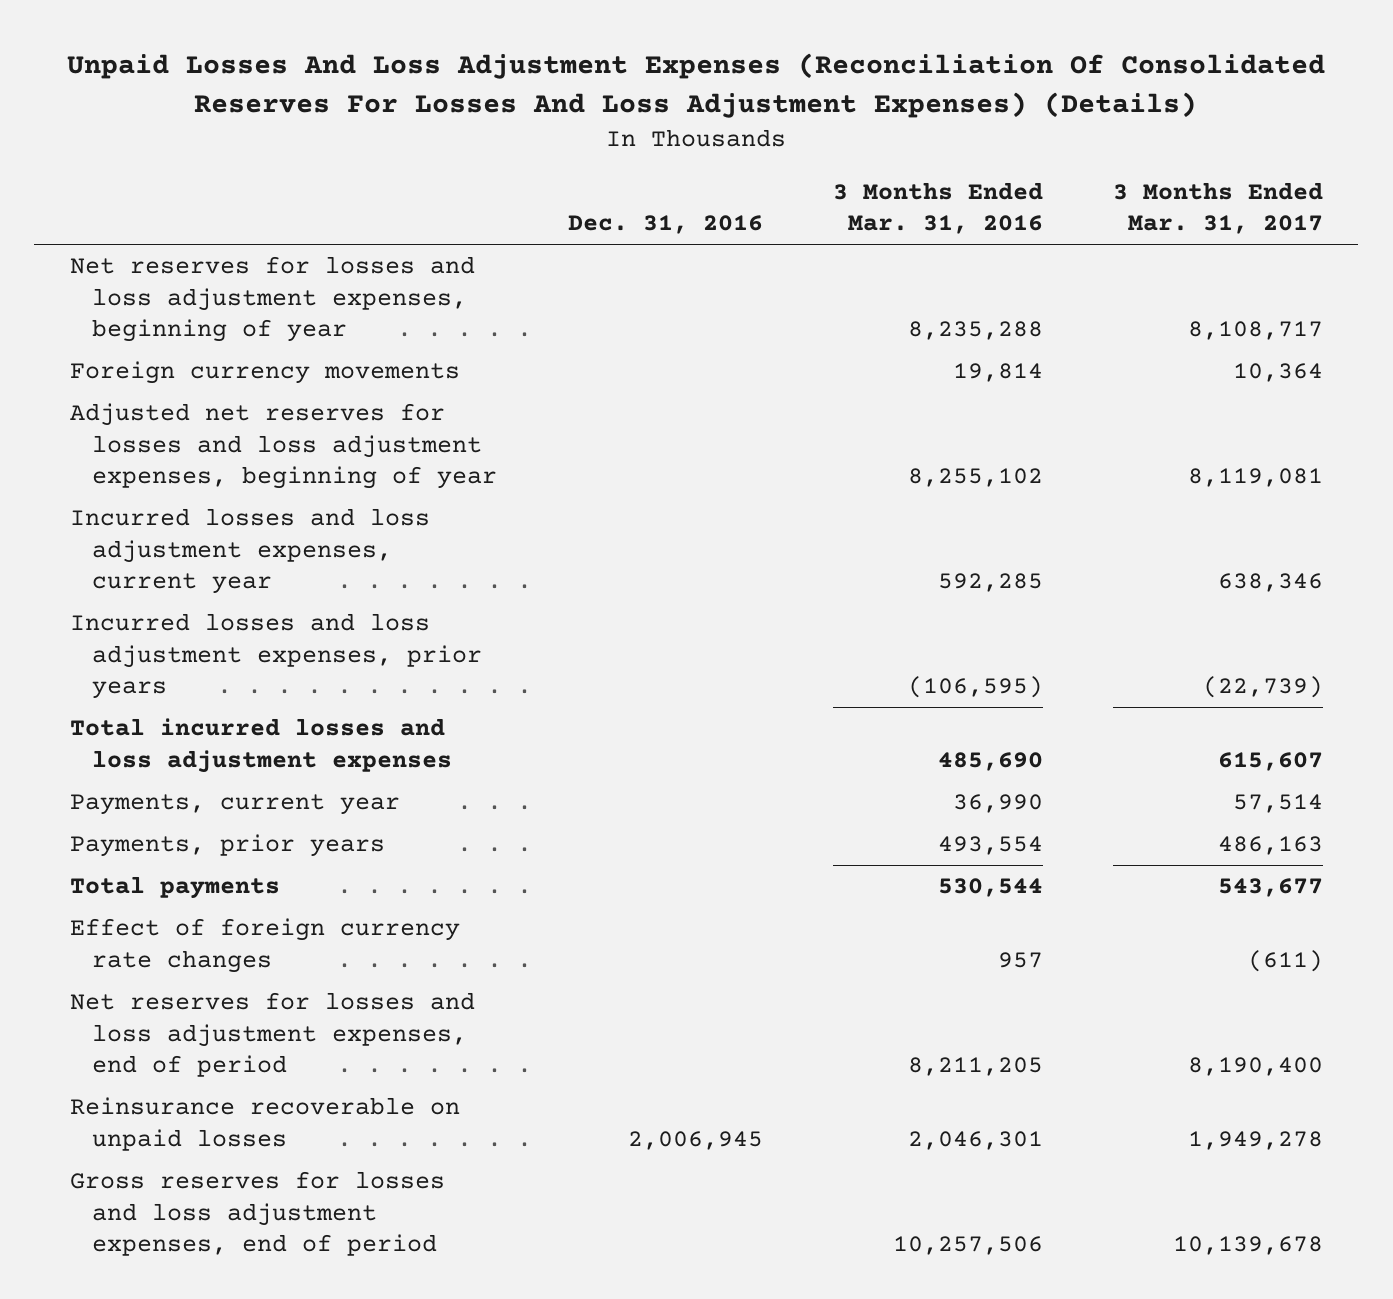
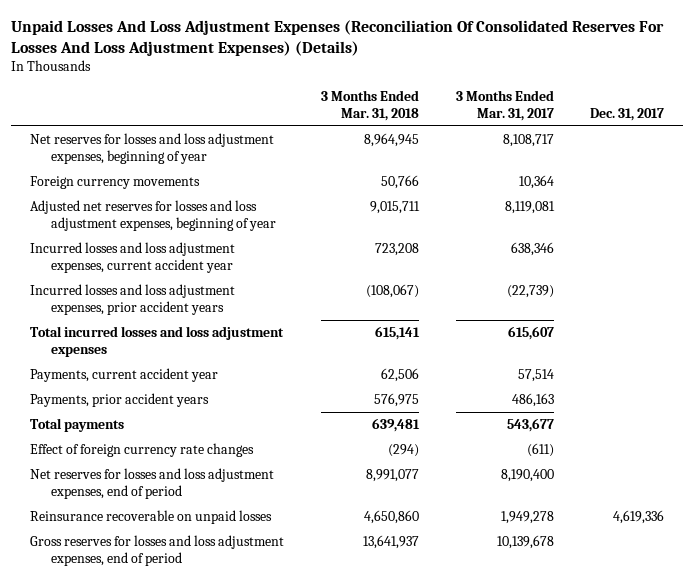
[567,215,763,235] Dec. 31, 2016 -> none
[832,182,1043,235] 3 Months Ended Mar. 31, 2016 -> none
none -> [320,90,419,121] 3 Months Ended Mar. 31, 2018
none -> [590,107,665,121] Dec. 31, 2017
[69,508,430,594] Incurred losses and loss adjustment expenses, current year -> [29,242,235,273] Incurred losses and loss adjustment expenses, current accident year
[69,613,483,699] Incurred losses and loss adjustment expenses, prior years -> [29,284,235,315] Incurred losses and loss adjustment expenses, prior accident years
[69,794,400,816] Payments, current year -> [29,368,218,383] Payments, current accident year
[69,834,385,858] Payments, prior years -> [29,393,209,408] Payments, prior accident years

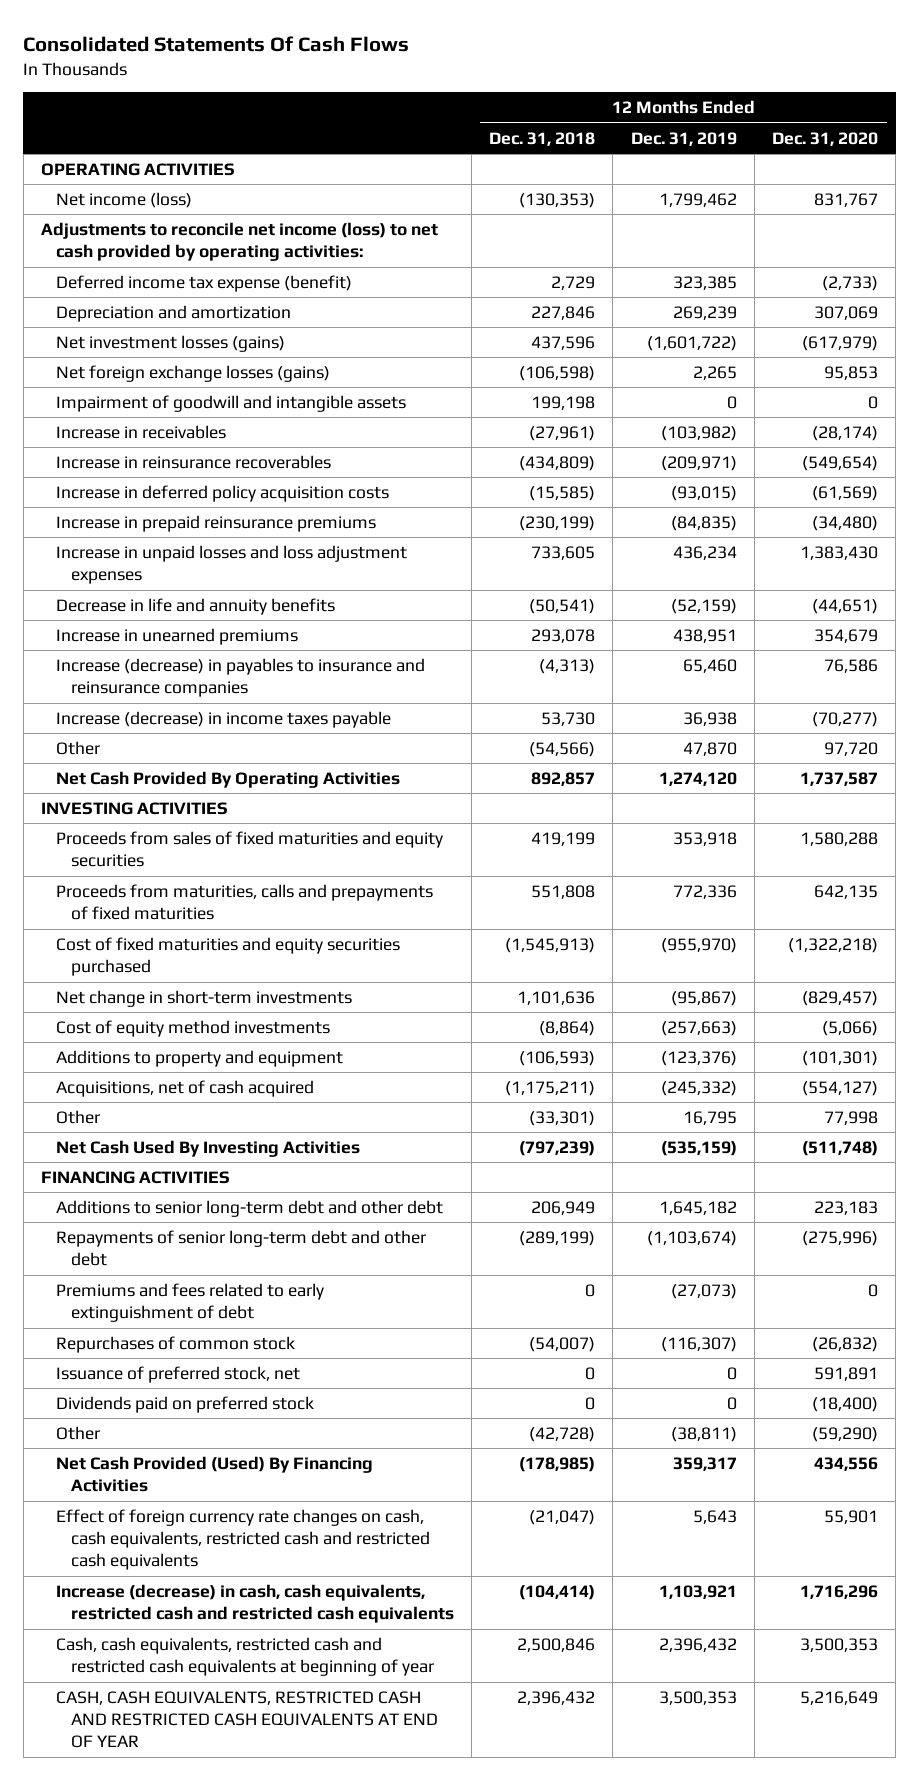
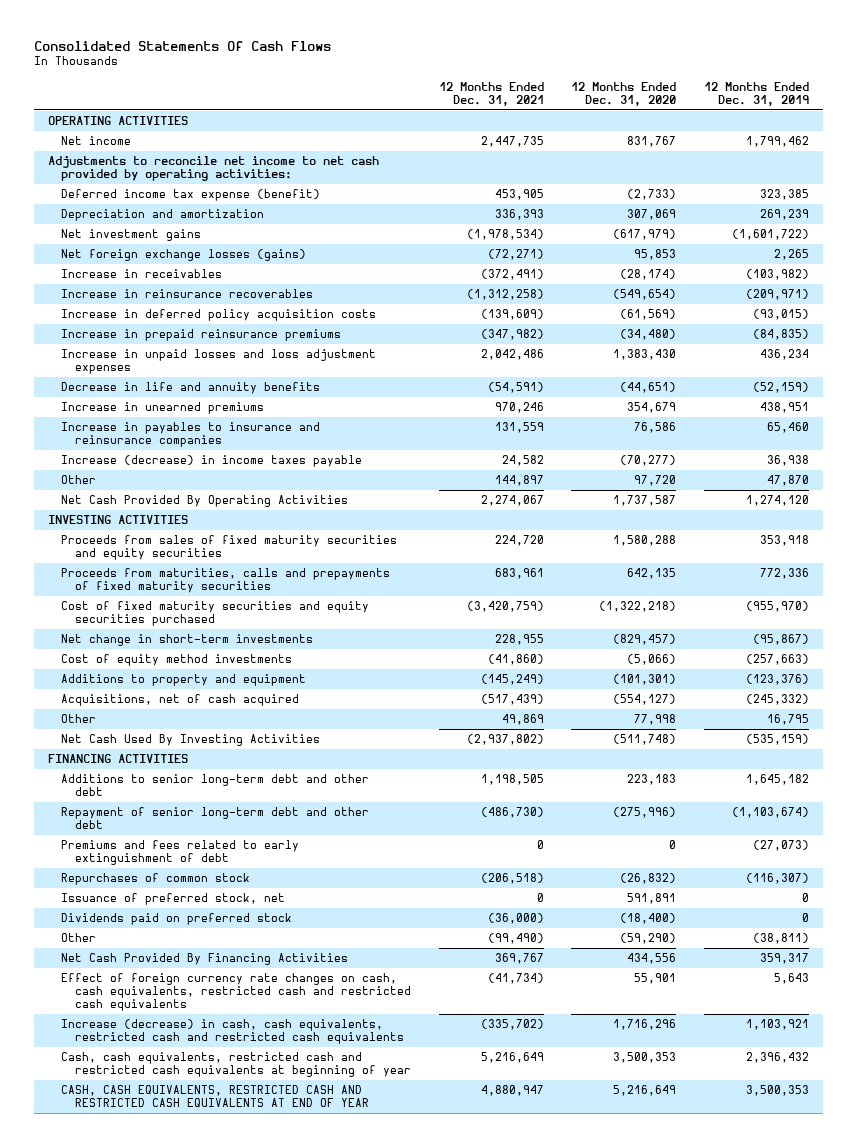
[489,131,596,146] Dec. 31, 2018 -> none
none -> [438,81,544,106] 12 Months Ended Dec. 31, 2021
[55,191,192,208] Net income (loss) -> [61,136,132,146] Net income
[41,221,439,262] Adjustments to reconcile net income (loss) to net cash provided by operating activities: -> [47,156,379,182] Adjustments to reconcile net income to net cash provided by operating activities:
[55,334,285,352] Net investment losses (gains) -> [61,229,202,242] Net investment gains
[55,394,406,412] Impairment of goodwill and intangible assets -> none
[55,657,425,698] Increase (decrease) in payables to insurance and reinsurance companies -> [61,422,321,448] Increase in payables to insurance and reinsurance companies
[55,830,443,868] Proceeds from sales of fixed maturities and equity securities -> [61,535,398,561] Proceeds from sales of fixed maturity securities and equity securities
[55,883,433,921] Proceeds from maturities, calls and prepayments of fixed maturities -> [61,568,391,594] Proceeds from maturities, calls and prepayments of fixed maturity securities
[55,936,400,977] Cost of fixed maturities and equity securities purchased -> [61,601,370,627] Cost of fixed maturity securities and equity securities purchased
[55,1229,426,1267] Repayments of senior long-term debt and other debt -> [61,807,370,830] Repayment of senior long-term debt and other debt
[55,1455,373,1493] Net Cash Provided (Used) By Financing Activities -> [61,953,349,966] Net Cash Provided By Financing Activities

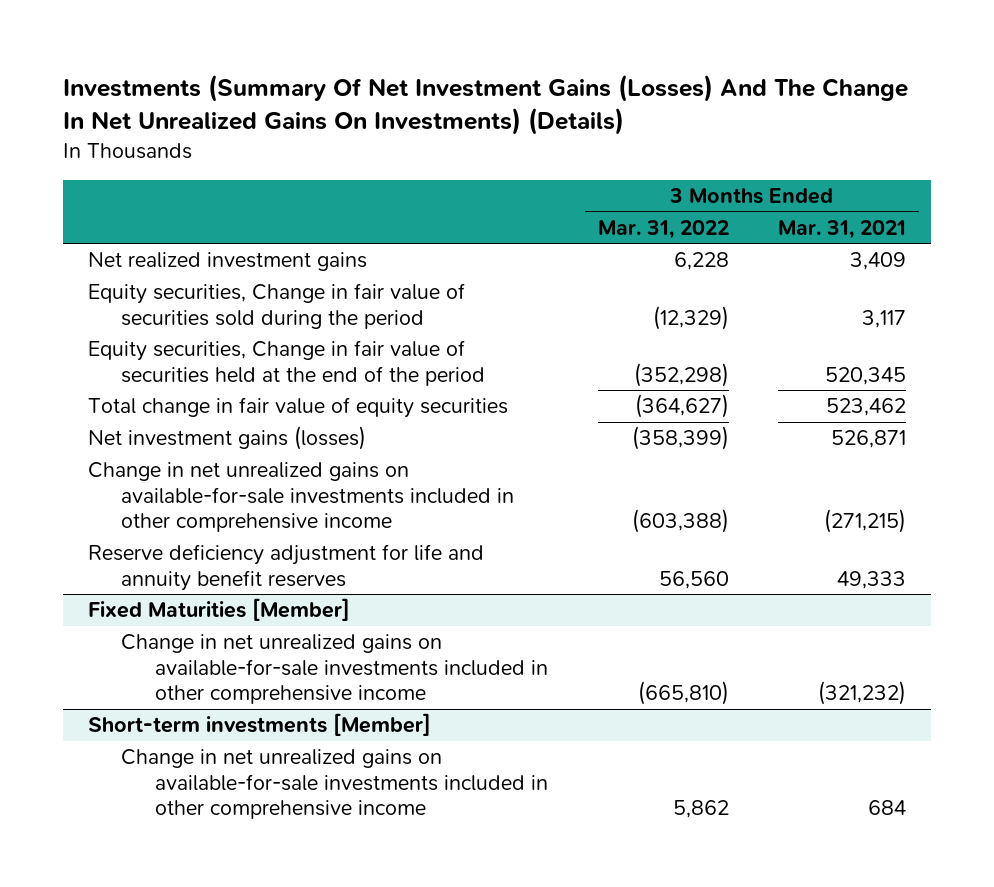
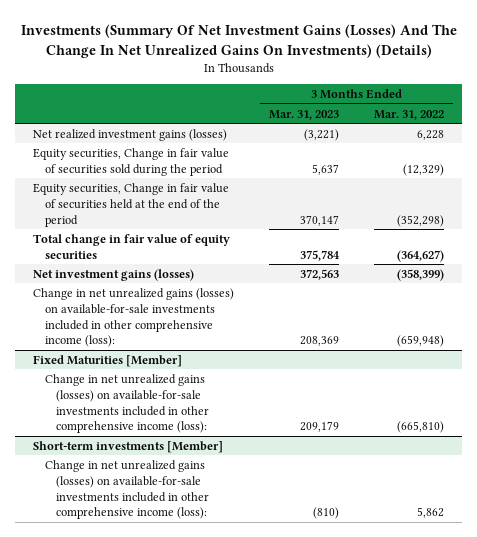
[778,219,907,239] Mar. 31, 2021 -> none
none -> [269,109,340,120] Mar. 31, 2023
[87,252,367,272] Net realized investment gains -> [32,128,227,141] Net realized investment gains (losses)
[87,544,484,591] Reserve deficiency adjustment for life and annuity benefit reserves -> none
[87,462,515,533] Change in net unrealized gains on available-for-sale investments included in other comprehensive income -> [32,287,234,348] Change in net unrealized gains (losses) on available-for-sale investments included in other comprehensive income (loss):
[631,509,729,534] (603,388) -> [397,335,445,348] (659,948)
[121,634,549,705] Change in net unrealized gains on available-for-sale investments included in other comprehensive income -> [44,373,210,434] Change in net unrealized gains (losses) on available-for-sale investments included in other comprehensive income (loss):
[121,749,549,820] Change in net unrealized gains on available-for-sale investments included in other comprehensive income -> [44,459,210,520] Change in net unrealized gains (losses) on available-for-sale investments included in other comprehensive income (loss):

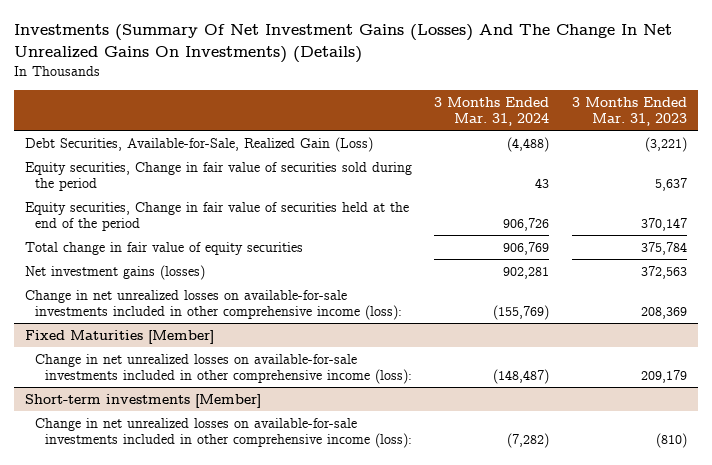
[374,109,445,120] Mar. 31, 2022 -> none
none -> [434,96,550,126] 3 Months Ended Mar. 31, 2024
[32,128,227,141] Net realized investment gains (losses) -> [24,137,373,153] Debt Securities, Available-for-Sale, Realized Gain (Loss)
[32,287,234,348] Change in net unrealized gains (losses) on available-for-sale investments included in other comprehensive income (loss): -> [24,290,402,321] Change in net unrealized losses on available-for-sale investments included in other comprehensive income (loss):
[44,373,210,434] Change in net unrealized gains (losses) on available-for-sale investments included in other comprehensive income (loss): -> [34,354,412,385] Change in net unrealized losses on available-for-sale investments included in other comprehensive income (loss):
[44,459,210,520] Change in net unrealized gains (losses) on available-for-sale investments included in other comprehensive income (loss): -> [34,418,412,449] Change in net unrealized losses on available-for-sale investments included in other comprehensive income (loss):

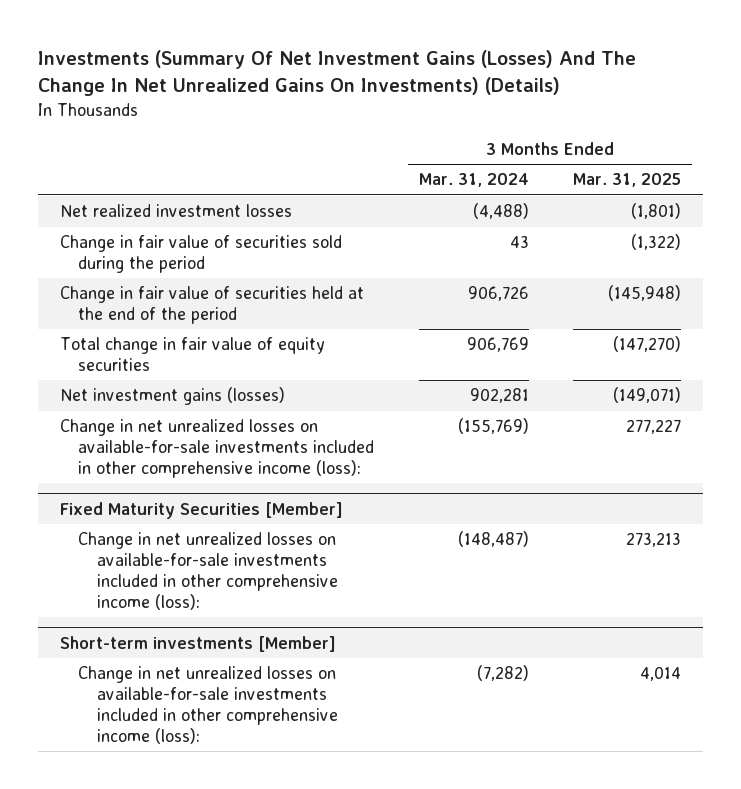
[571,96,687,126] 3 Months Ended Mar. 31, 2023 -> none
none -> [573,173,682,188] Mar. 31, 2025
[24,137,373,153] Debt Securities, Available-for-Sale, Realized Gain (Loss) -> [59,204,292,218] Net realized investment losses
[24,162,412,192] Equity securities, Change in fair value of securities sold during the period -> [59,235,342,274] Change in fair value of securities sold during the period
[24,202,409,232] Equity securities, Change in fair value of securities held at the end of the period -> [59,286,364,325] Change in fair value of securities held at the end of the period
[24,330,214,345] Fixed Maturities [Member] -> [59,501,343,519] Fixed Maturity Securities [Member]

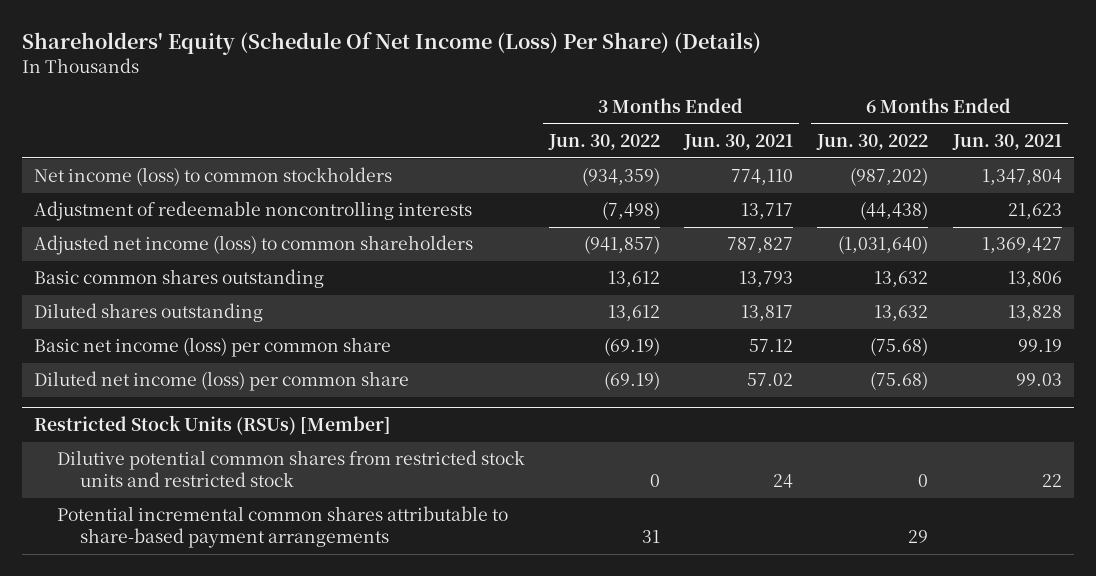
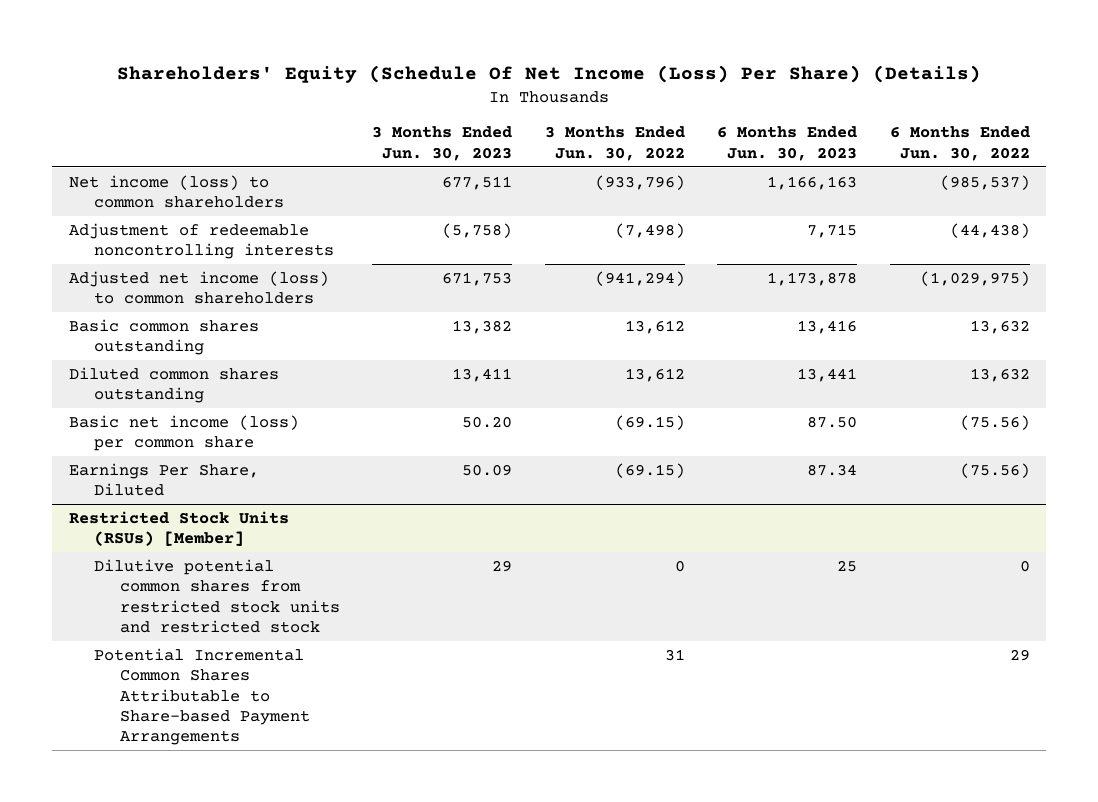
[683,134,794,151] Jun. 30, 2021 -> none
[951,134,1062,151] Jun. 30, 2021 -> none
none -> [372,126,513,161] 3 Months Ended Jun. 30, 2023
none -> [717,126,858,161] 6 Months Ended Jun. 30, 2023
[34,167,393,187] Net income (loss) to common stockholders -> [68,174,285,209] Net income (loss) to common shareholders
[582,167,661,187] (934,359) -> [594,174,685,190] (933,796)
[850,167,929,187] (987,202) -> [939,174,1030,190] (985,537)
[584,235,661,255] (941,857) -> [594,270,685,286] (941,294)
[838,235,929,255] (1,031,640) -> [919,270,1030,286] (1,029,975)
[34,303,264,323] Diluted shares outstanding -> [68,366,279,404] Diluted common shares outstanding
[604,337,661,357] (69.19) -> [614,414,685,430] (69.15)
[870,337,929,357] (75.68) -> [959,414,1030,430] (75.56)
[34,371,410,392] Diluted net income (loss) per common share -> [68,462,259,497] Earnings Per Share, Diluted
[604,371,661,391] (69.19) -> [614,462,685,478] (69.15)
[870,371,929,391] (75.68) -> [959,462,1030,478] (75.56)
[57,506,509,549] Potential incremental common shares attributable to share-based payment arrangements -> [94,647,310,746] Potential Incremental Common Shares Attributable to Share-based Payment Arrangements

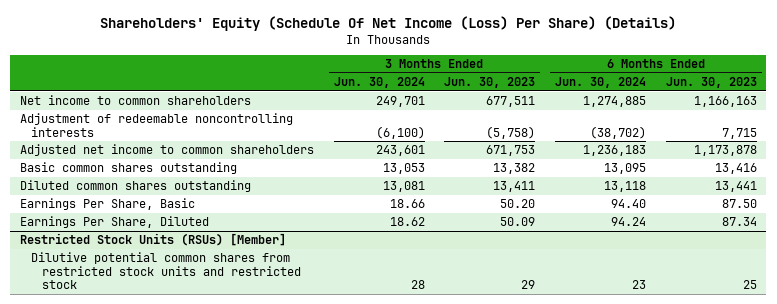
[544,126,685,161] 3 Months Ended Jun. 30, 2022 -> none
[889,126,1030,161] 6 Months Ended Jun. 30, 2022 -> none
none -> [333,77,425,89] Jun. 30, 2024
none -> [554,77,646,89] Jun. 30, 2024
[68,174,285,209] Net income (loss) to common shareholders -> [19,95,251,106] Net income to common shareholders
[68,270,329,305] Adjusted net income (loss) to common shareholders -> [19,144,314,157] Adjusted net income to common shareholders
[68,414,299,452] Basic net income (loss) per common share -> [19,198,195,211] Earnings Per Share, Basic
[94,647,310,746] Potential Incremental Common Shares Attributable to Share-based Payment Arrangements -> none

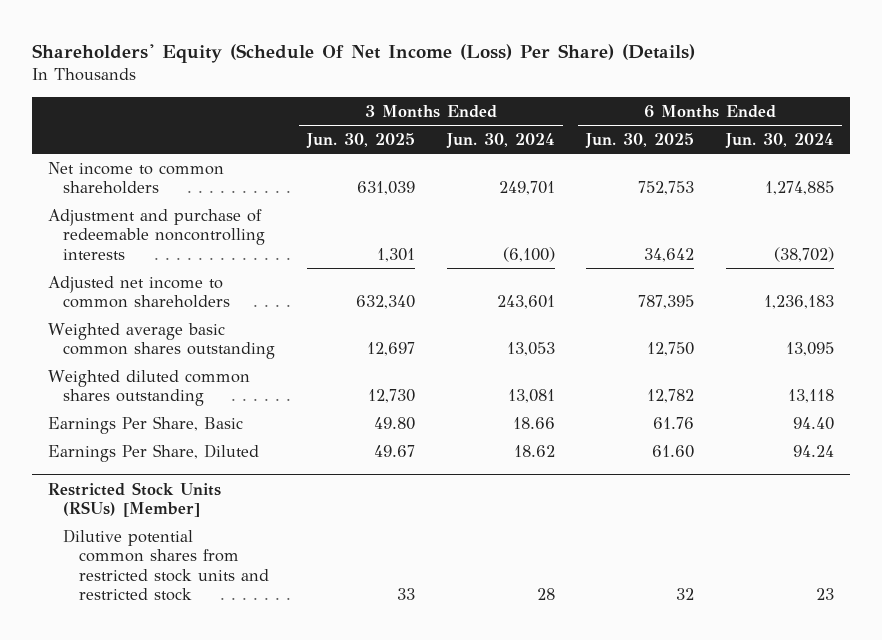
[444,77,536,89] Jun. 30, 2023 -> none
[665,77,757,89] Jun. 30, 2023 -> none
none -> [305,132,415,148] Jun. 30, 2025
none -> [585,132,695,148] Jun. 30, 2025
[19,113,293,137] Adjustment of redeemable noncontrolling interests -> [47,208,266,260] Adjustment and purchase of redeemable noncontrolling interests
[19,162,237,175] Basic common shares outstanding -> [47,322,276,360] Weighted average basic common shares outstanding
[19,180,251,193] Diluted common shares outstanding -> [47,369,250,407] Weighted diluted common shares outstanding

